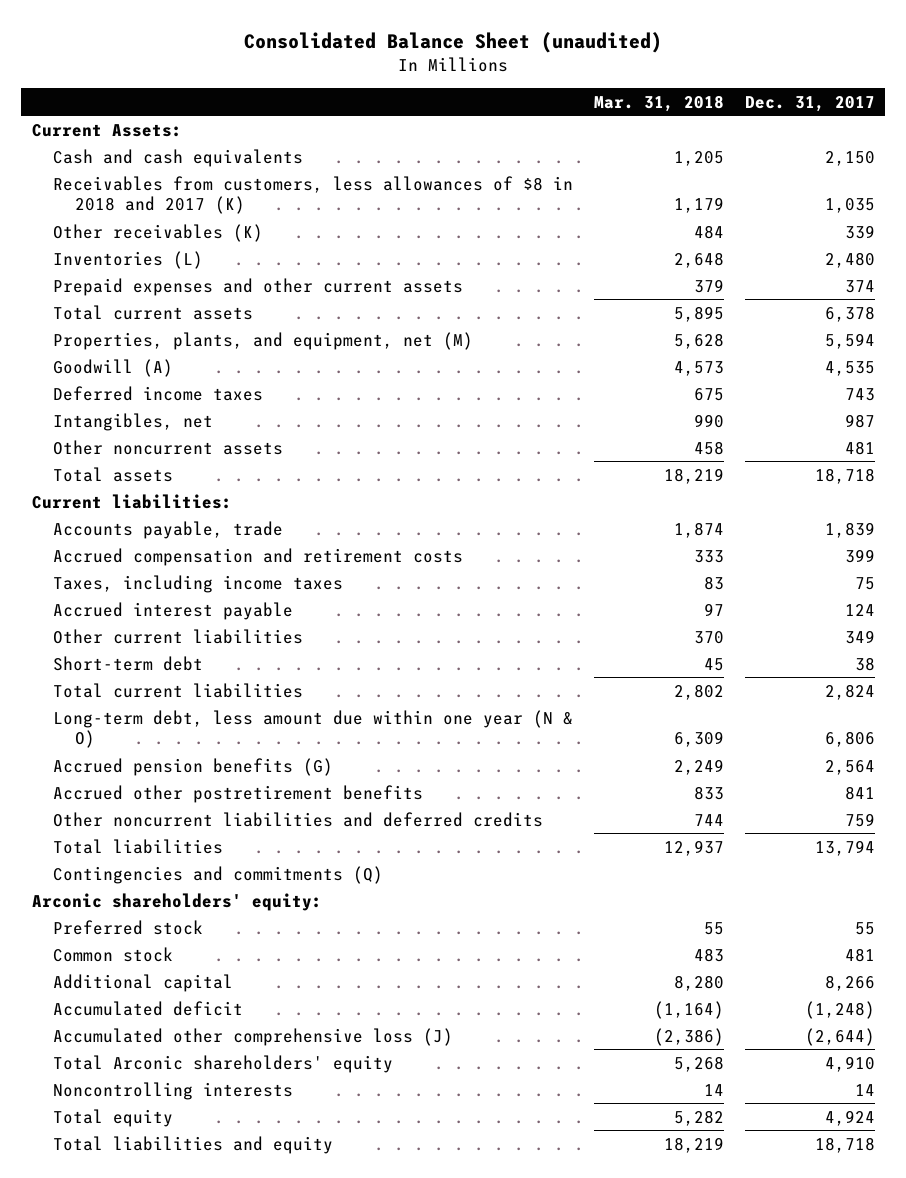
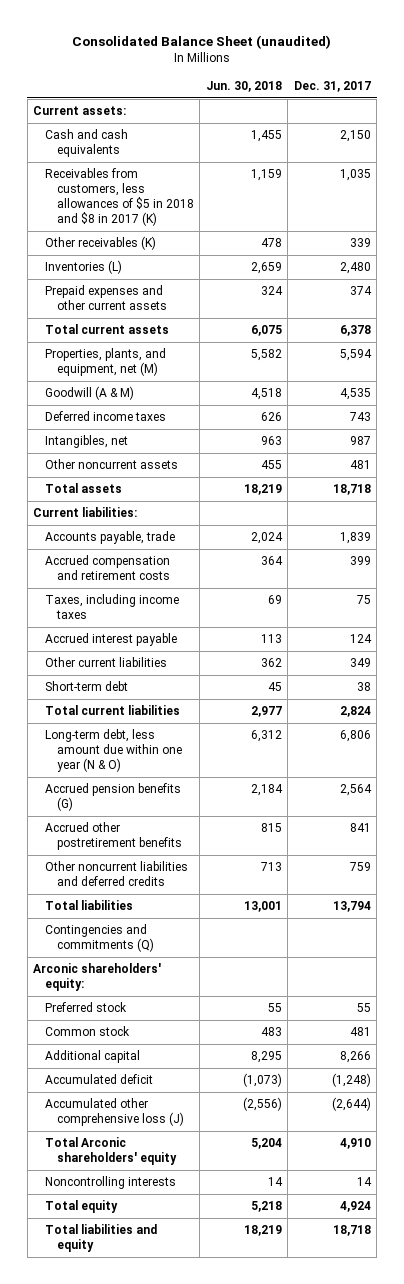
[593,94,724,112] Mar. 31, 2018 -> none
none -> [205,80,282,92] Jun. 30, 2018
[31,123,182,137] Current Assets: -> [33,106,127,116] Current assets:
[53,175,574,214] Receivables from customers, less allowances of $8 in 2018 and 2017 (K) -> [44,168,194,227] Receivables from customers, less allowances of $5 in 2018 and $8 in 2017 (K)
[53,358,174,377] Goodwill (A) -> [44,386,134,401] Goodwill (A & M)

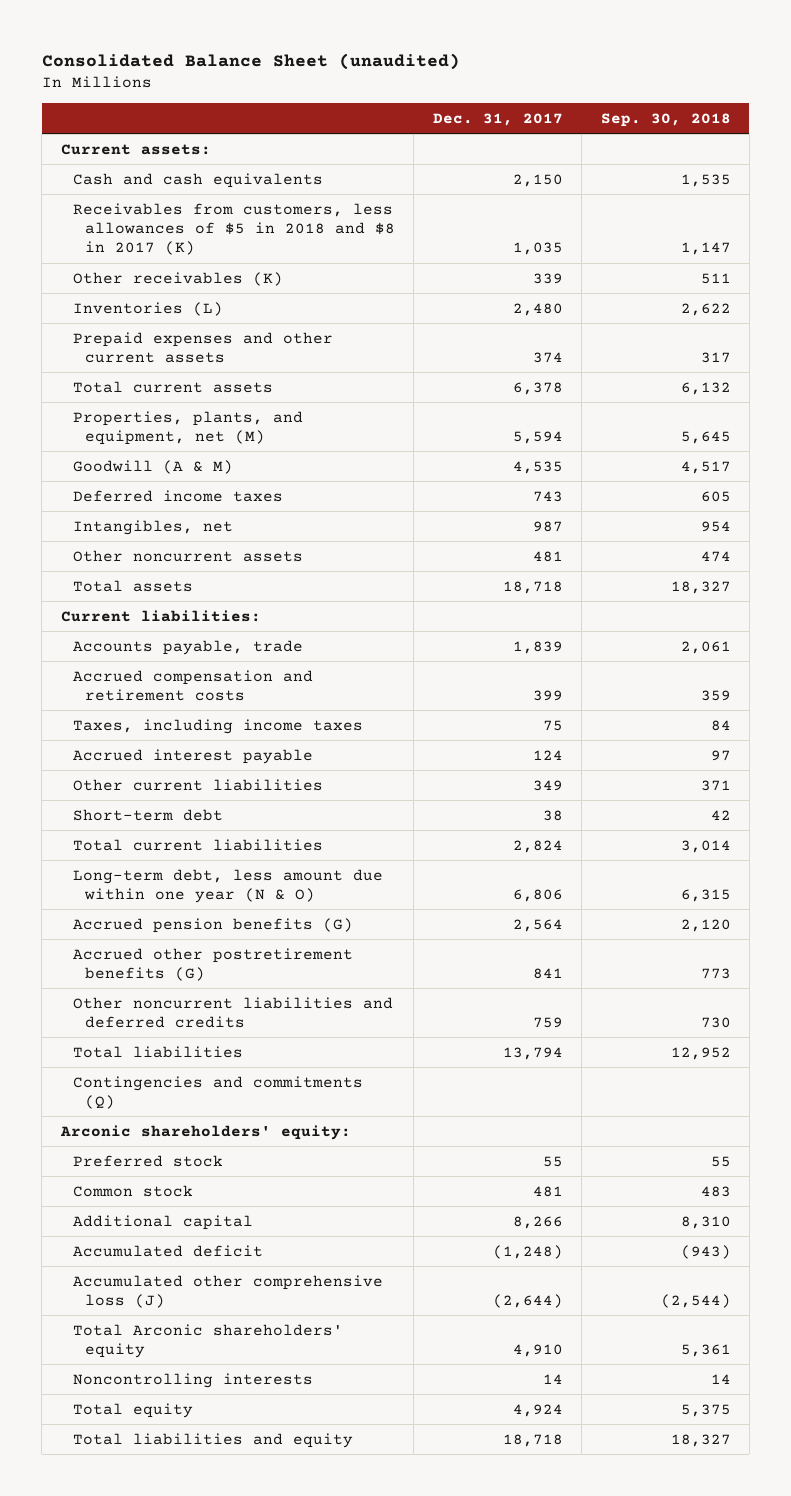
[205,80,282,92] Jun. 30, 2018 -> none
none -> [600,112,731,127] Sep. 30, 2018
[44,822,182,851] Accrued other postretirement benefits -> [72,947,353,981] Accrued other postretirement benefits (G)

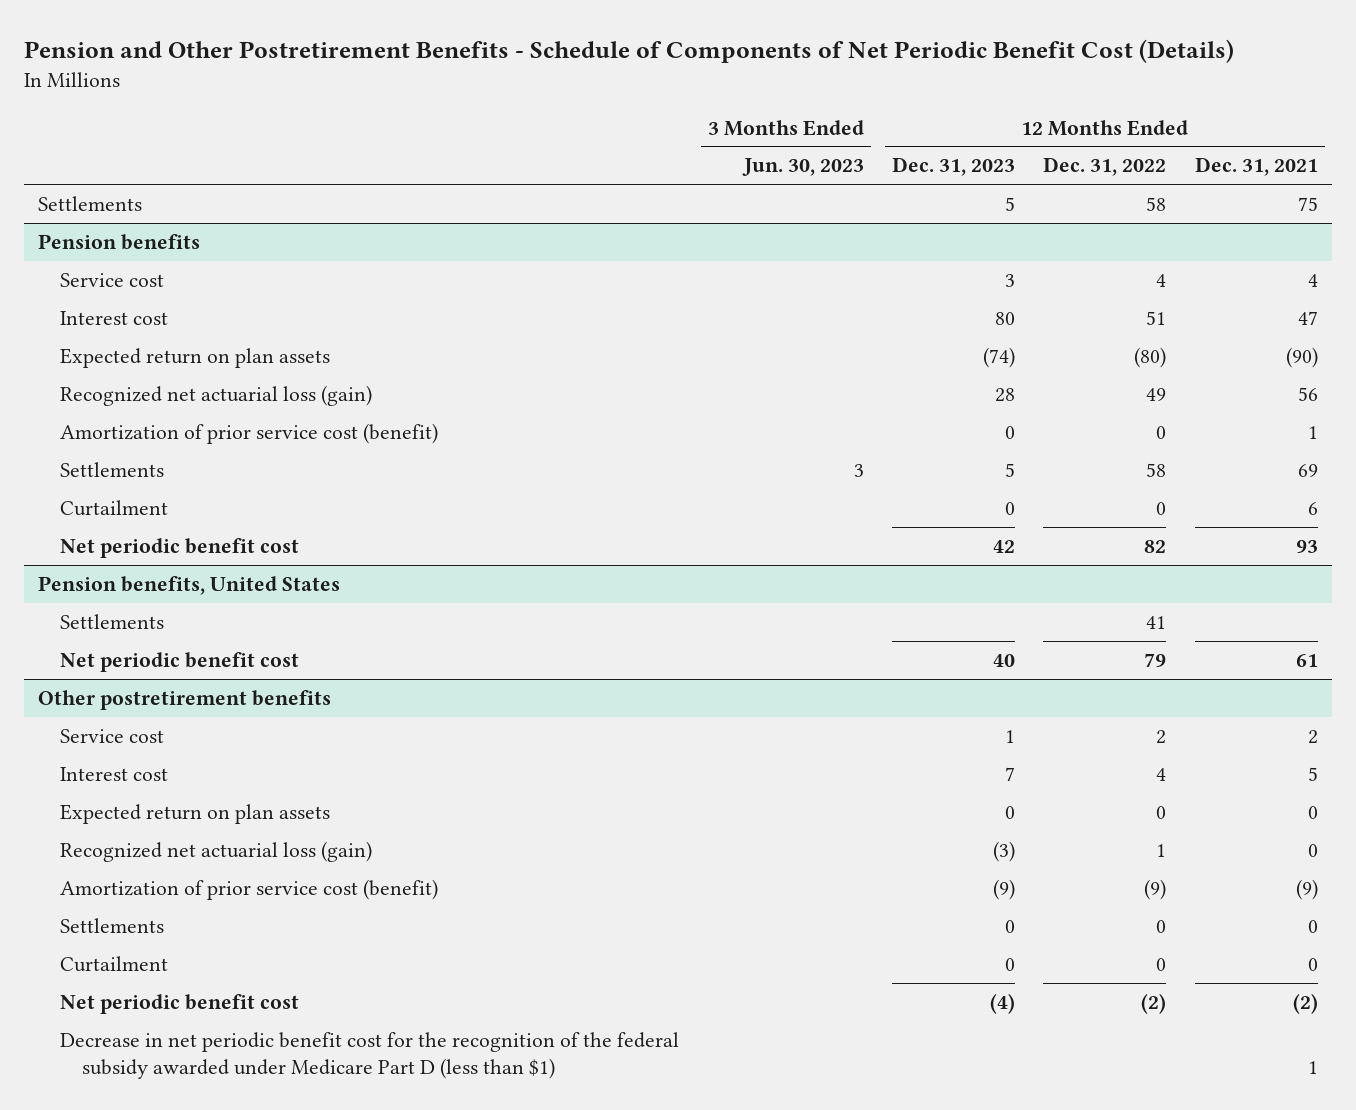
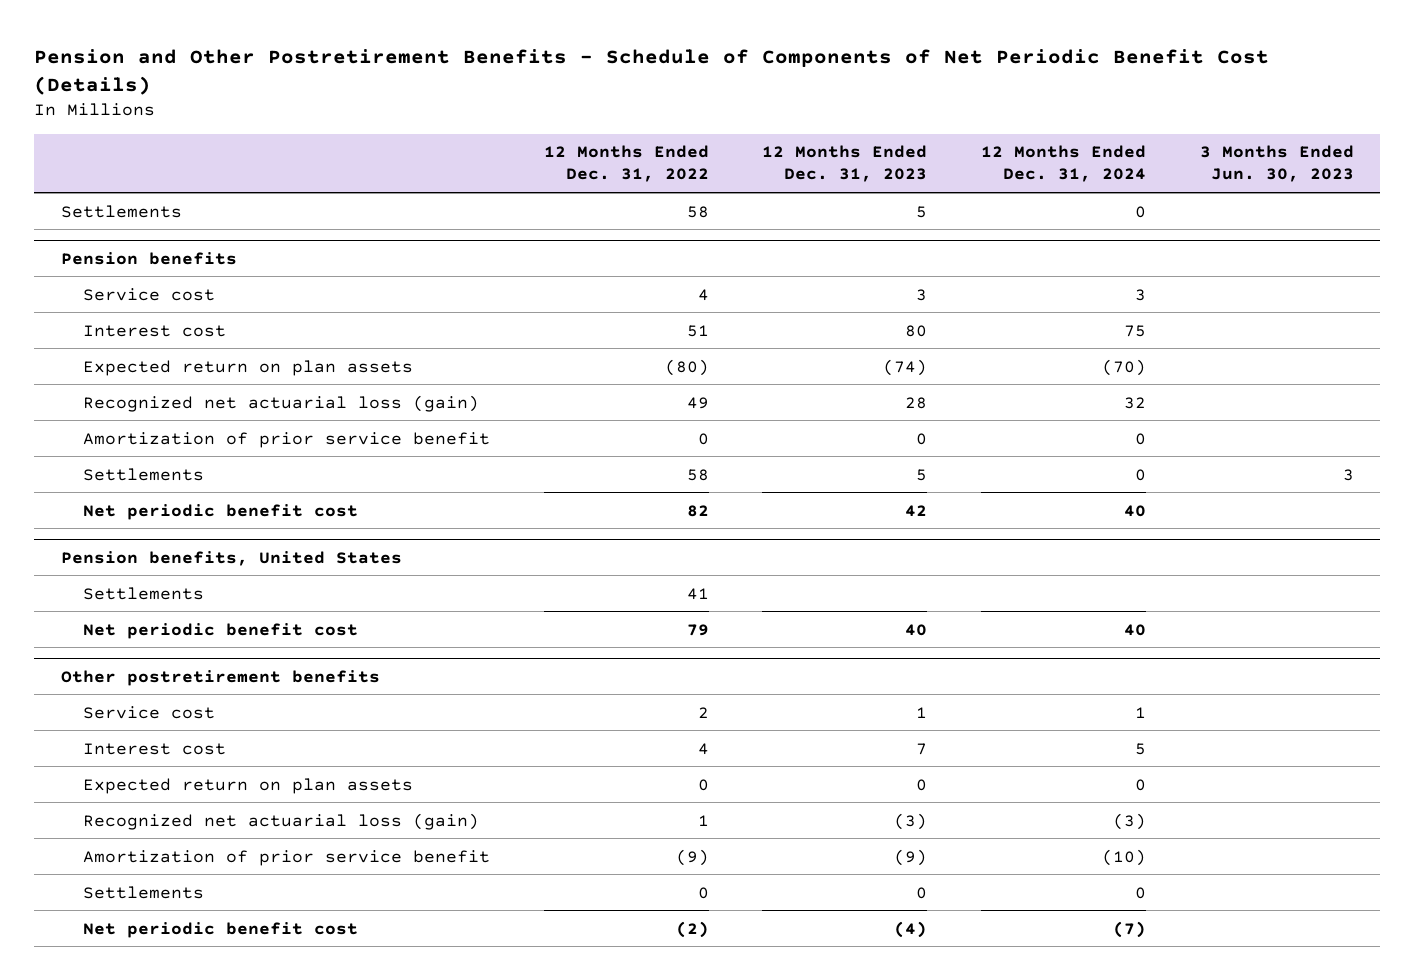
[1194,157,1318,177] Dec. 31, 2021 -> none
none -> [980,145,1146,183] 12 Months Ended Dec. 31, 2024
[60,422,439,444] Amortization of prior service cost (benefit) -> [83,431,491,448] Amortization of prior service benefit
[60,499,169,516] Curtailment -> none
[60,878,439,900] Amortization of prior service cost (benefit) -> [83,849,491,866] Amortization of prior service benefit
[60,955,169,972] Curtailment -> none
[60,1031,680,1080] Decrease in net periodic benefit cost for the recognition of the federal subsidy awarded under Medicare Part D (less than $1) -> none

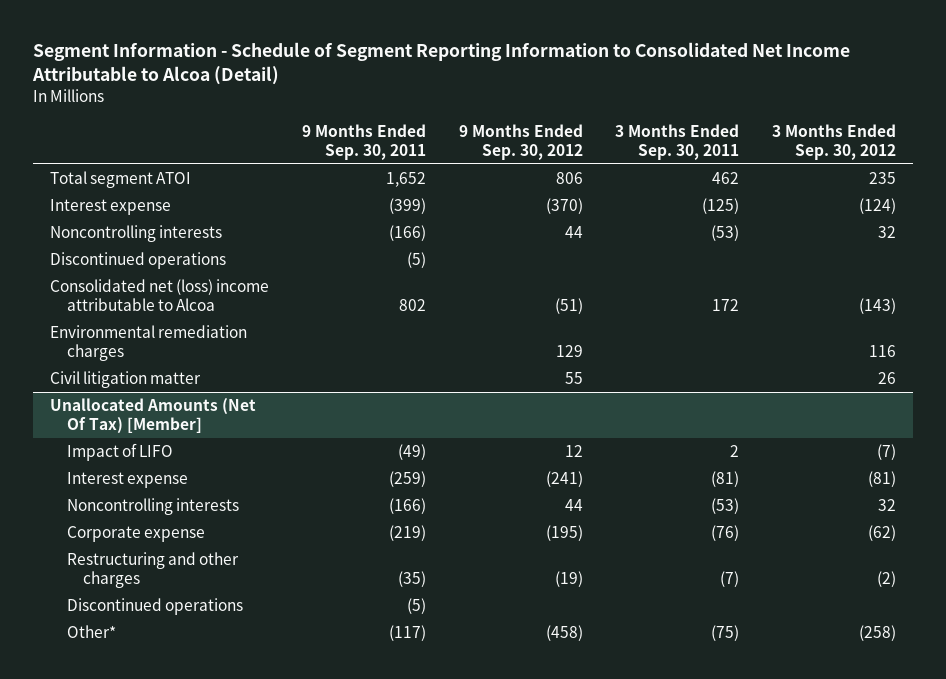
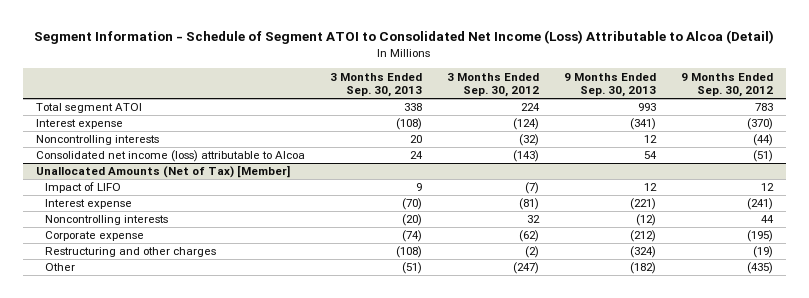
[32,42,851,86] Segment Information - Schedule of Segment Reporting Information to Consolidated Net Income Attributable to Alcoa (Detail) -> [34,30,775,45] Segment Information - Schedule of Segment ATOI to Consolidated Net Income (Loss) Attributable to Alcoa (Detail)
[301,123,426,160] 9 Months Ended Sep. 30, 2011 -> none
[615,123,740,160] 3 Months Ended Sep. 30, 2011 -> none
none -> [329,72,422,98] 3 Months Ended Sep. 30, 2013
none -> [564,72,657,98] 9 Months Ended Sep. 30, 2013
[555,172,583,185] 806 -> [755,103,774,112] 783
[869,172,897,185] 235 -> [520,103,540,112] 224
[49,252,226,270] Discontinued operations -> none
[49,325,247,362] Environmental remediation charges -> none
[49,371,201,389] Civil litigation matter -> none
[564,226,583,239] 44 -> [753,134,774,147] (44)
[878,226,897,239] 32 -> [518,134,539,147] (32)
[49,279,269,312] Consolidated net (loss) income attributable to Alcoa -> [35,150,305,163] Consolidated net income (loss) attributable to Alcoa
[49,398,256,435] Unallocated Amounts (Net Of Tax) [Member] -> [35,165,290,179] Unallocated Amounts (Net of Tax) [Member]
[66,598,243,616] Discontinued operations -> none
[66,625,116,639] Other* -> [44,263,75,272] Other
[545,625,583,642] (458) -> [747,262,774,275] (435)
[859,625,897,642] (258) -> [512,262,539,275] (247)

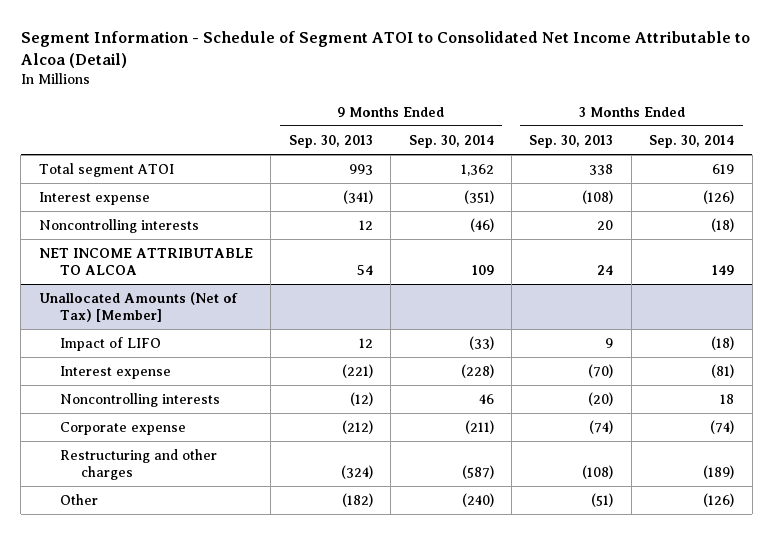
[34,30,775,45] Segment Information - Schedule of Segment ATOI to Consolidated Net Income (Loss) Attributable to Alcoa (Detail) -> [20,30,750,68] Segment Information - Schedule of Segment ATOI to Consolidated Net Income Attributable to Alcoa (Detail)
[446,72,539,98] 3 Months Ended Sep. 30, 2012 -> none
[681,72,774,98] 9 Months Ended Sep. 30, 2012 -> none
none -> [408,134,494,148] Sep. 30, 2014
none -> [649,134,735,148] Sep. 30, 2014
[35,150,305,163] Consolidated net income (loss) attributable to Alcoa -> [38,247,253,275] NET INCOME ATTRIBUTABLE TO ALCOA

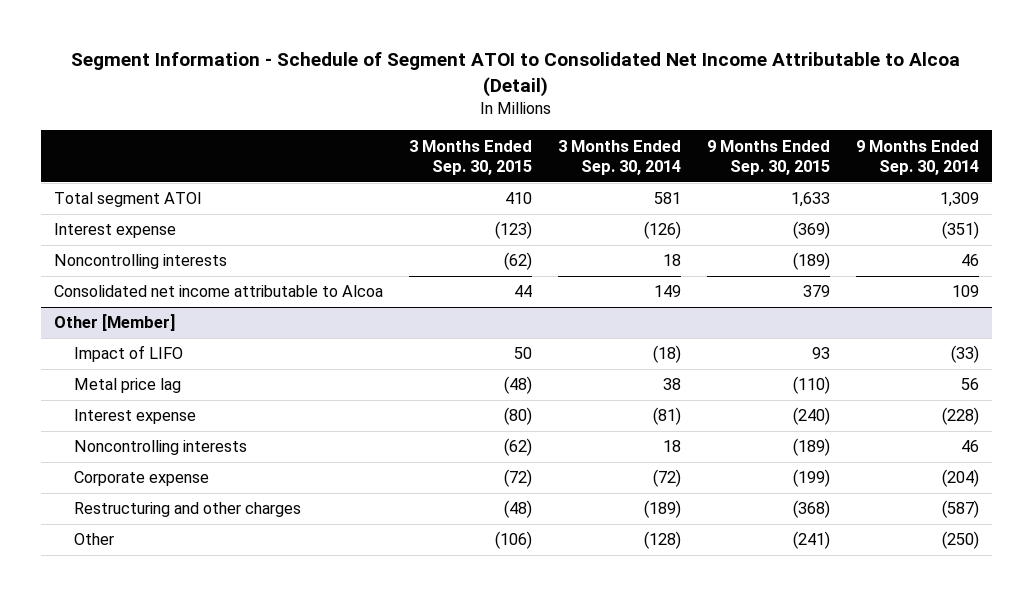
[288,134,373,148] Sep. 30, 2013 -> none
[529,134,614,148] Sep. 30, 2013 -> none
none -> [408,139,532,176] 3 Months Ended Sep. 30, 2015
none -> [706,139,830,176] 9 Months Ended Sep. 30, 2015
[460,163,494,176] 1,362 -> [939,192,979,208] 1,309
[712,163,735,174] 619 -> [653,192,681,205] 581
[38,291,238,322] Unallocated Amounts (Net of Tax) [Member] -> none
[469,217,494,232] (46) -> [960,254,979,267] 46
[711,217,735,232] (18) -> [662,254,681,267] 18
[38,247,253,275] NET INCOME ATTRIBUTABLE TO ALCOA -> [53,285,383,298] Consolidated net income attributable to Alcoa
none -> [53,314,175,332] Other [Member]
none -> [73,378,181,394] Metal price lag
[464,419,494,434] (211) -> [941,469,979,488] (204)
[710,419,735,434] (74) -> [652,469,681,488] (72)
[461,492,494,507] (240) -> [941,531,979,550] (250)
[703,492,735,507] (126) -> [643,531,681,550] (128)

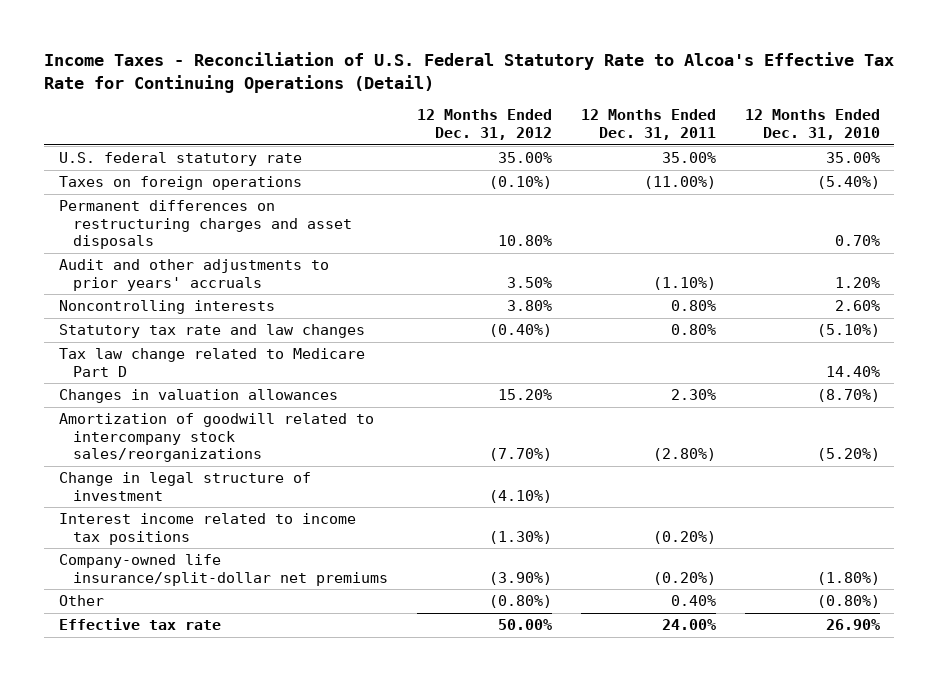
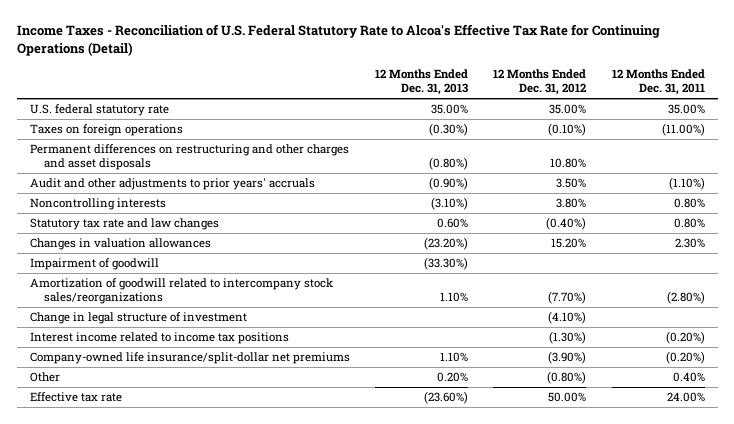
[744,109,880,140] 12 Months Ended Dec. 31, 2010 -> none
none -> [375,69,469,96] 12 Months Ended Dec. 31, 2013
[58,200,352,249] Permanent differences on restructuring charges and asset disposals -> [29,144,349,171] Permanent differences on restructuring and other charges and asset disposals
[58,348,365,377] Tax law change related to Medicare Part D -> none
none -> [29,258,159,271] Impairment of goodwill

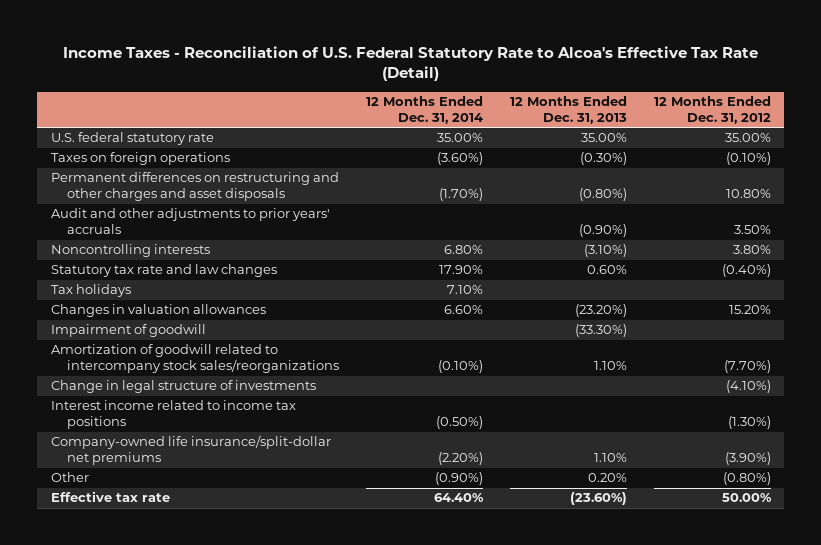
[16,23,660,56] Income Taxes - Reconciliation of U.S. Federal Statutory Rate to Alcoa's Effective Tax Rate for Continuing Operations (Detail) -> [62,45,758,82] Income Taxes - Reconciliation of U.S. Federal Statutory Rate to Alcoa's Effective Tax Rate (Detail)
[611,69,705,96] 12 Months Ended Dec. 31, 2011 -> none
none -> [366,96,484,124] 12 Months Ended Dec. 31, 2014
none -> [50,284,131,298] Tax holidays
[29,312,247,325] Change in legal structure of investment -> [50,380,316,394] Change in legal structure of investments

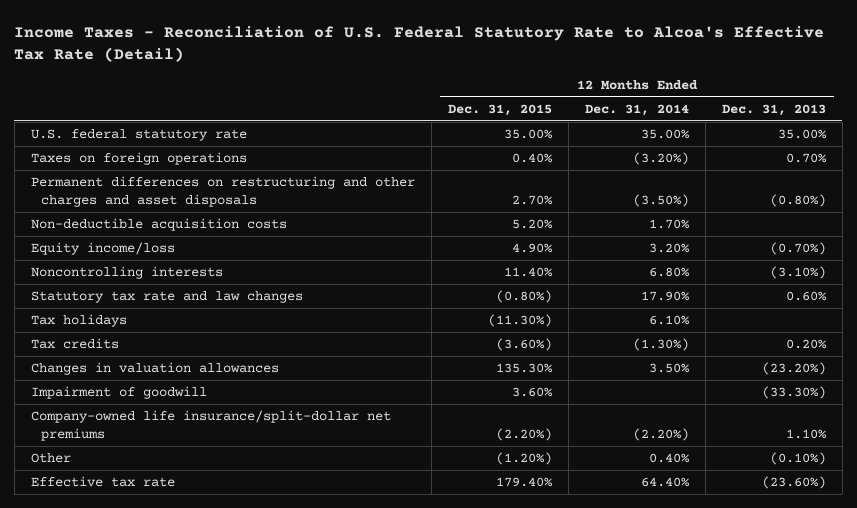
[653,96,771,124] 12 Months Ended Dec. 31, 2012 -> none
none -> [447,103,552,116] Dec. 31, 2015
[50,208,330,235] Audit and other adjustments to prior years' accruals -> none
[437,152,484,166] (3.60%) -> [632,152,689,166] (3.20%)
[579,152,627,166] (0.30%) -> [785,153,827,164] 0.70%
[439,188,484,202] (1.70%) -> [632,194,689,208] (3.50%)
none -> [30,218,287,232] Non-deductible acquisition costs
none -> [30,242,175,256] Equity income/loss
[447,285,484,295] 7.10% -> [648,315,690,326] 6.10%
none -> [30,338,119,350] Tax credits
[444,305,484,315] 6.60% -> [648,363,690,374] 3.50%
[50,344,340,374] Amortization of goodwill related to intercompany stock sales/reorganizations -> none
[50,380,316,394] Change in legal structure of investments -> none
[50,400,296,430] Interest income related to income tax positions -> none
[435,472,484,486] (0.90%) -> [648,453,690,464] 0.40%
[587,473,627,483] 0.20% -> [769,452,826,466] (0.10%)

